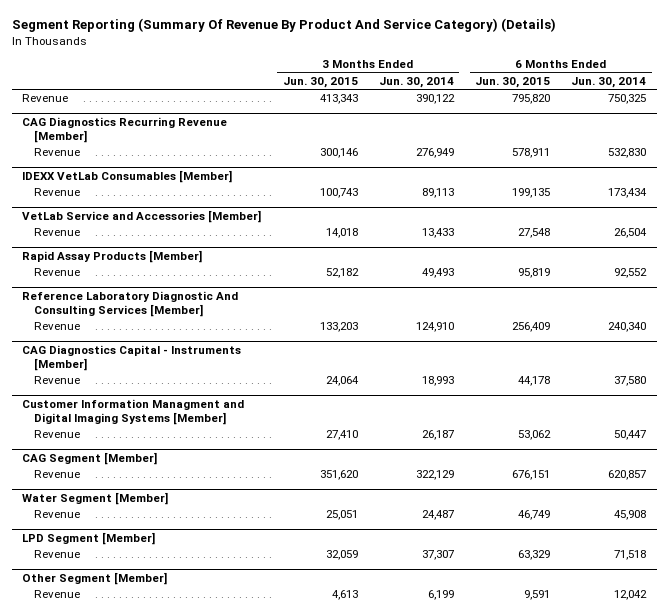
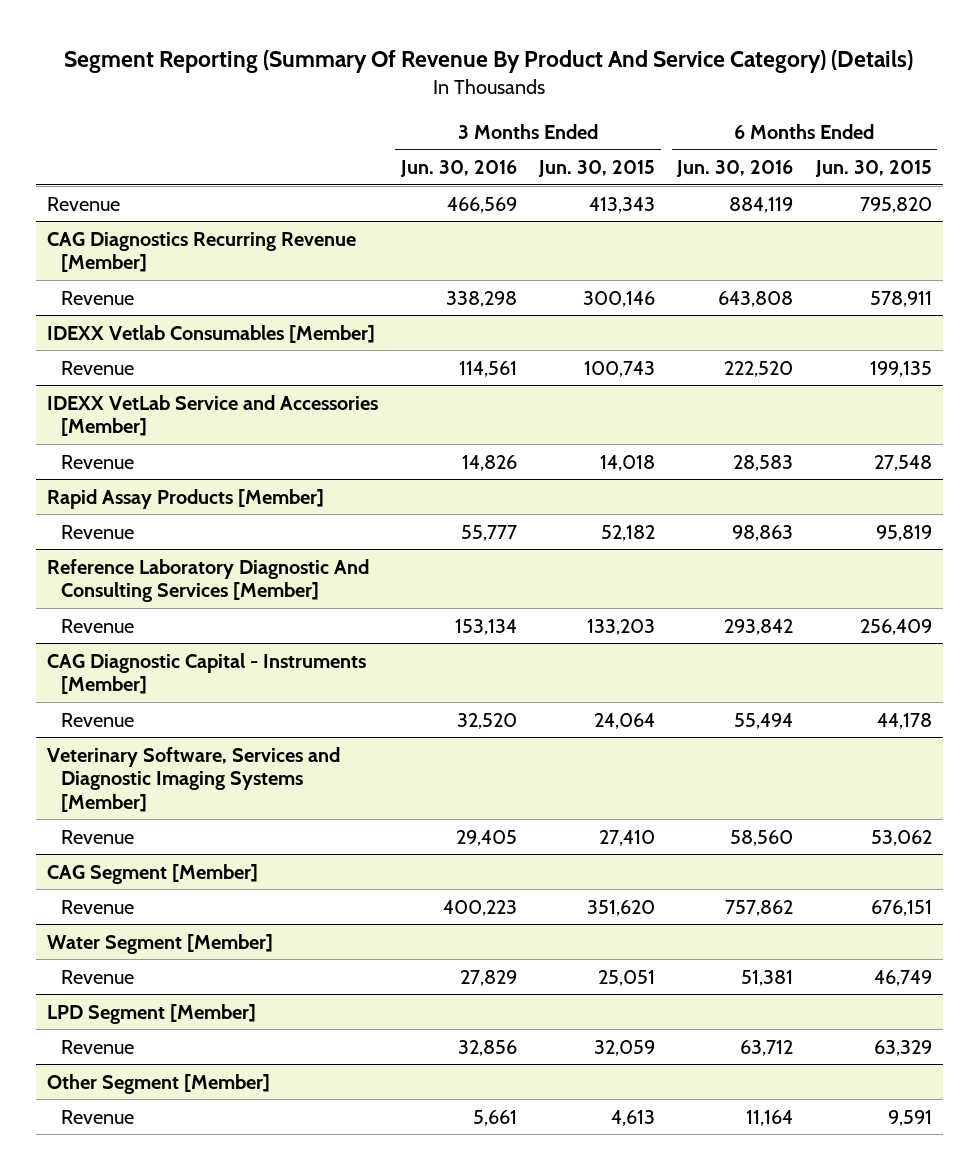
[378,77,454,89] Jun. 30, 2014 -> none
[571,77,647,89] Jun. 30, 2014 -> none
none -> [399,160,517,178] Jun. 30, 2016
none -> [676,160,794,178] Jun. 30, 2016
[22,170,233,184] IDEXX VetLab Consumables [Member] -> [47,324,376,343] IDEXX Vetlab Consumables [Member]
[22,210,262,224] VetLab Service and Accessories [Member] -> [47,394,379,437] IDEXX VetLab Service and Accessories [Member]
[22,345,242,371] CAG Diagnostics Capital - Instruments [Member] -> [47,652,367,695] CAG Diagnostic Capital - Instruments [Member]
[22,399,245,425] Customer Information Managment and Digital Imaging Systems [Member] -> none
none -> [47,746,341,812] Veterinary Software, Services and Diagnostic Imaging Systems [Member]

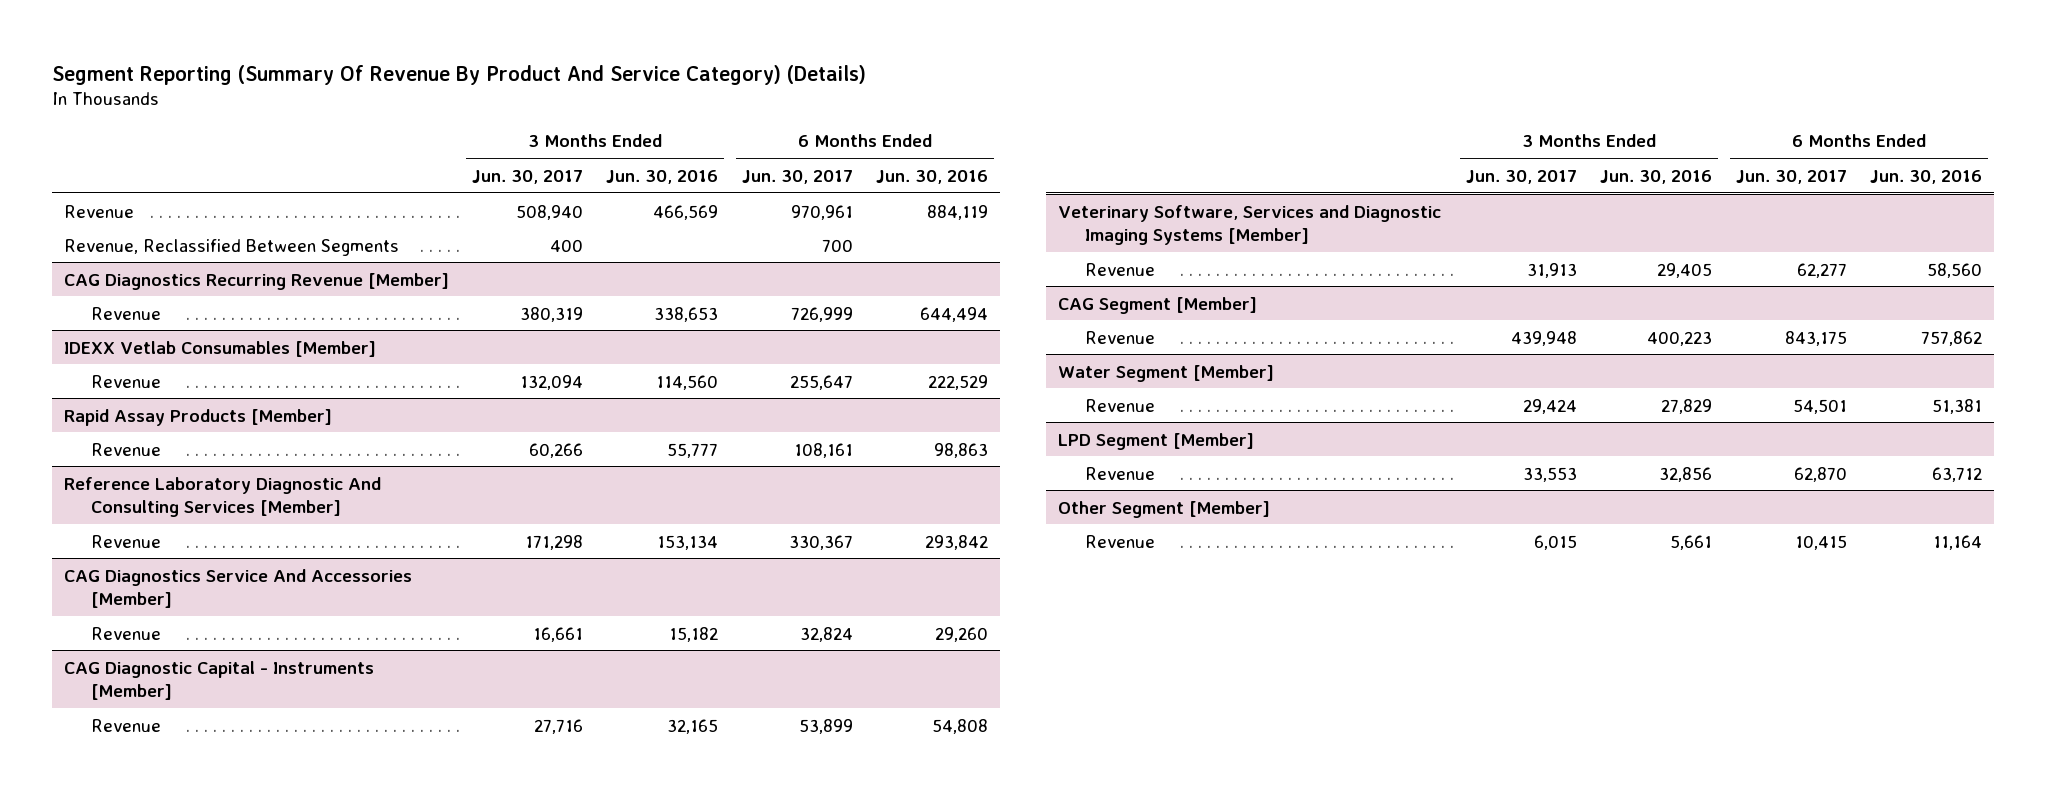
[537,160,655,178] Jun. 30, 2015 -> none
[814,160,932,178] Jun. 30, 2015 -> none
none -> [471,169,583,184] Jun. 30, 2017
none -> [741,169,853,184] Jun. 30, 2017
none -> [63,238,399,256] Revenue, Reclassified Between Segments
[445,290,517,307] 338,298 -> [654,306,719,322] 338,653
[718,290,794,307] 643,808 -> [920,306,989,322] 644,494
[47,394,379,437] IDEXX VetLab Service and Accessories [Member] -> none
[61,454,135,469] Revenue -> none
[458,360,517,377] 114,561 -> [656,374,719,390] 114,560
[724,360,794,377] 222,520 -> [928,374,989,390] 222,529
none -> [63,568,412,609] CAG Diagnostics Service And Accessories [Member]
none -> [91,626,162,640] Revenue
[456,712,517,729] 32,520 -> [667,718,719,734] 32,165
[734,712,794,729] 55,494 -> [932,718,989,734] 54,808

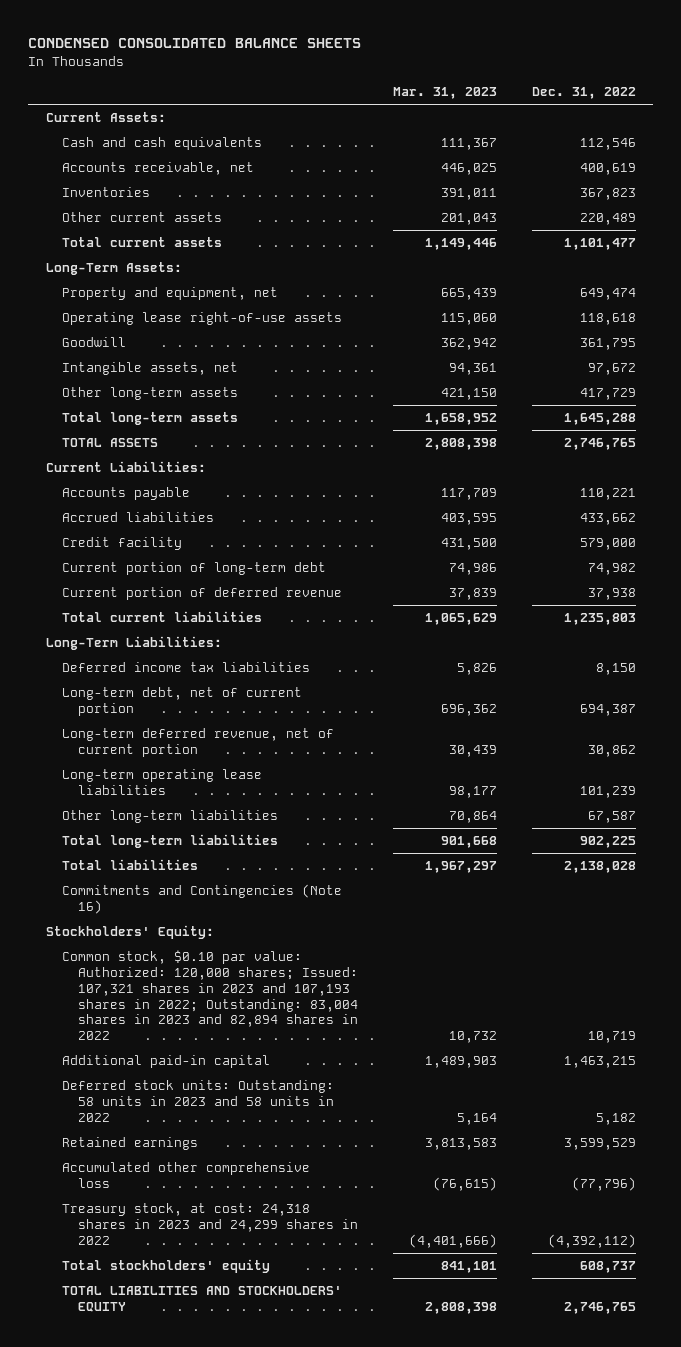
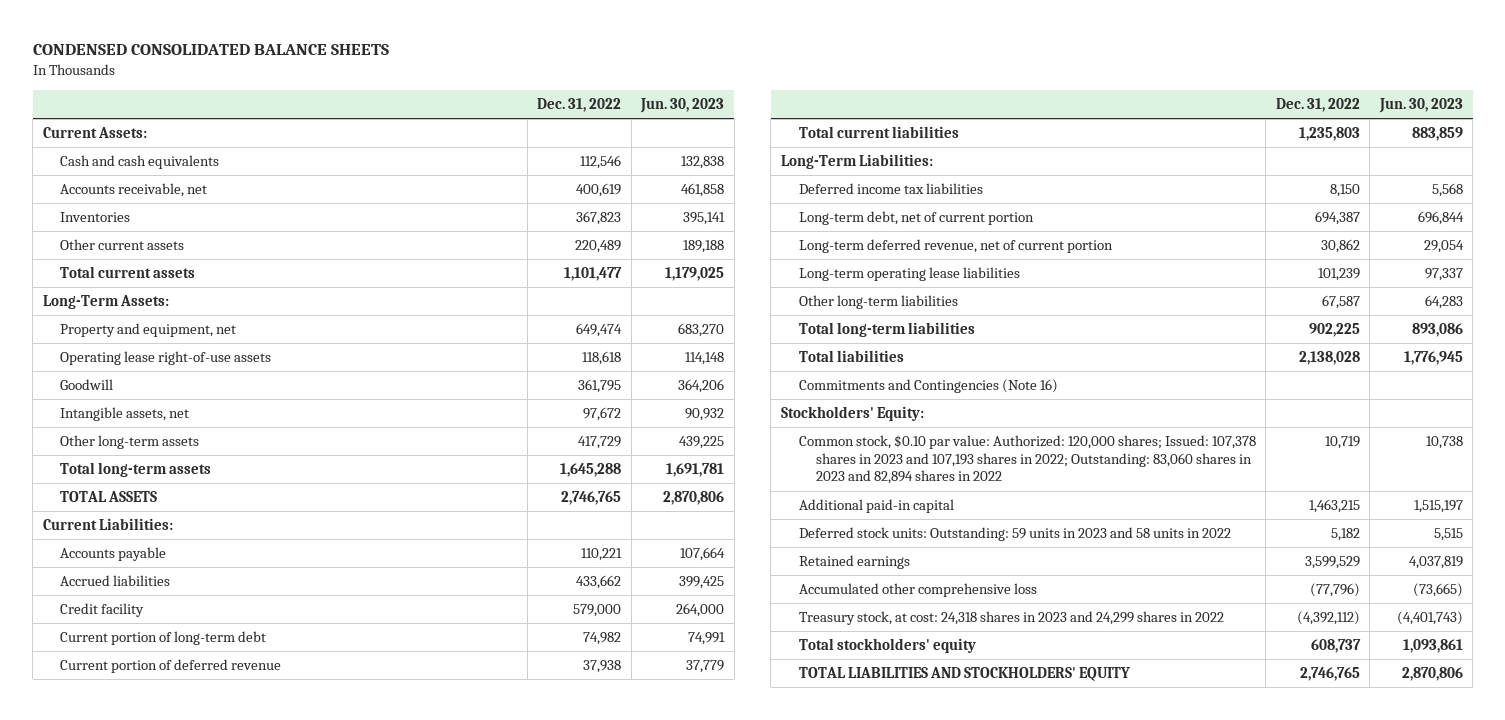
[392,87,497,100] Mar. 31, 2023 -> none
none -> [640,97,725,113] Jun. 30, 2023
[61,950,359,1041] Common stock, $0.10 par value: Authorized: 120,000 shares; Issued: 107,321 shares in 2023 and 107,193 shares in 2022; Outstanding: 83,004 shares in 2023 and 82,894 shares in 2022 -> [798,435,1256,485] Common stock, $0.10 par value: Authorized: 120,000 shares; Issued: 107,378 shares in 2023 and 107,193 shares in 2022; Outstanding: 83,060 shares in 2023 and 82,894 shares in 2022
[61,1080,335,1122] Deferred stock units: Outstanding: 58 units in 2023 and 58 units in 2022 -> [798,527,1231,542] Deferred stock units: Outstanding: 59 units in 2023 and 58 units in 2022

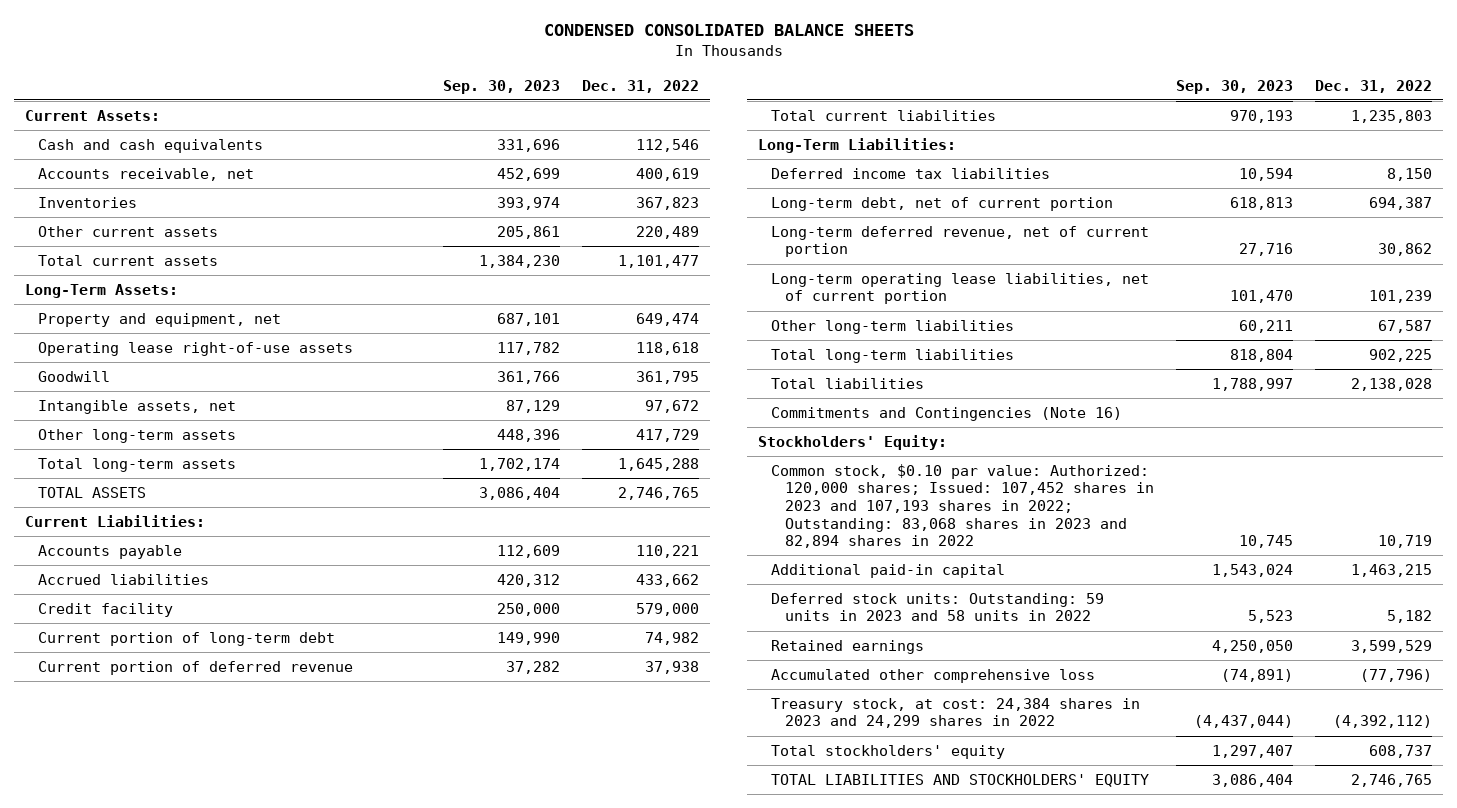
[640,97,725,113] Jun. 30, 2023 -> none
none -> [443,79,561,94] Sep. 30, 2023
[798,267,1020,282] Long-term operating lease liabilities -> [771,272,1150,305] Long-term operating lease liabilities, net of current portion
[798,435,1256,485] Common stock, $0.10 par value: Authorized: 120,000 shares; Issued: 107,378 shares in 2023 and 107,193 shares in 2022; Outstanding: 83,060 shares in 2023 and 82,894 shares in 2022 -> [771,463,1154,549] Common stock, $0.10 par value: Authorized: 120,000 shares; Issued: 107,452 shares in 2023 and 107,193 shares in 2022; Outstanding: 83,068 shares in 2023 and 82,894 shares in 2022
[798,611,1224,626] Treasury stock, at cost: 24,318 shares in 2023 and 24,299 shares in 2022 -> [771,697,1141,729] Treasury stock, at cost: 24,384 shares in 2023 and 24,299 shares in 2022

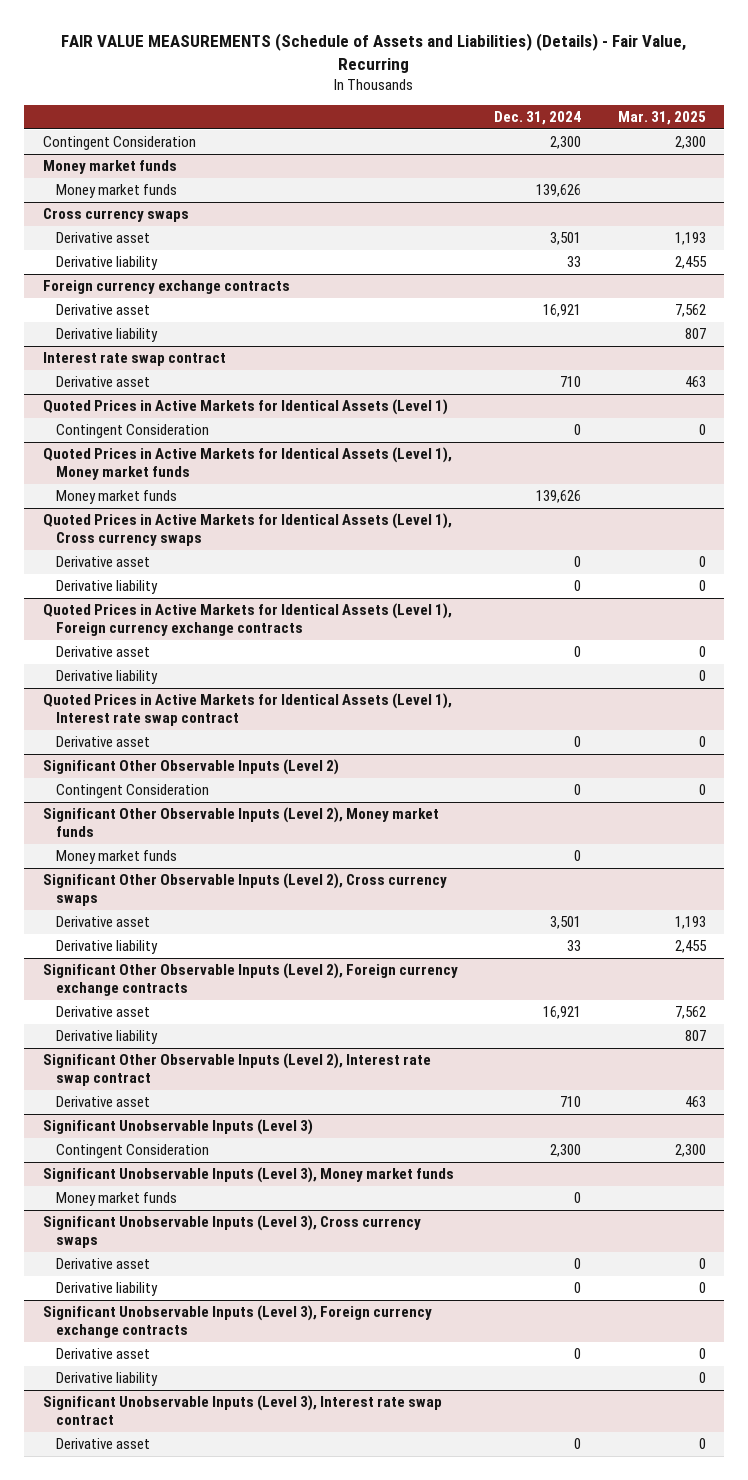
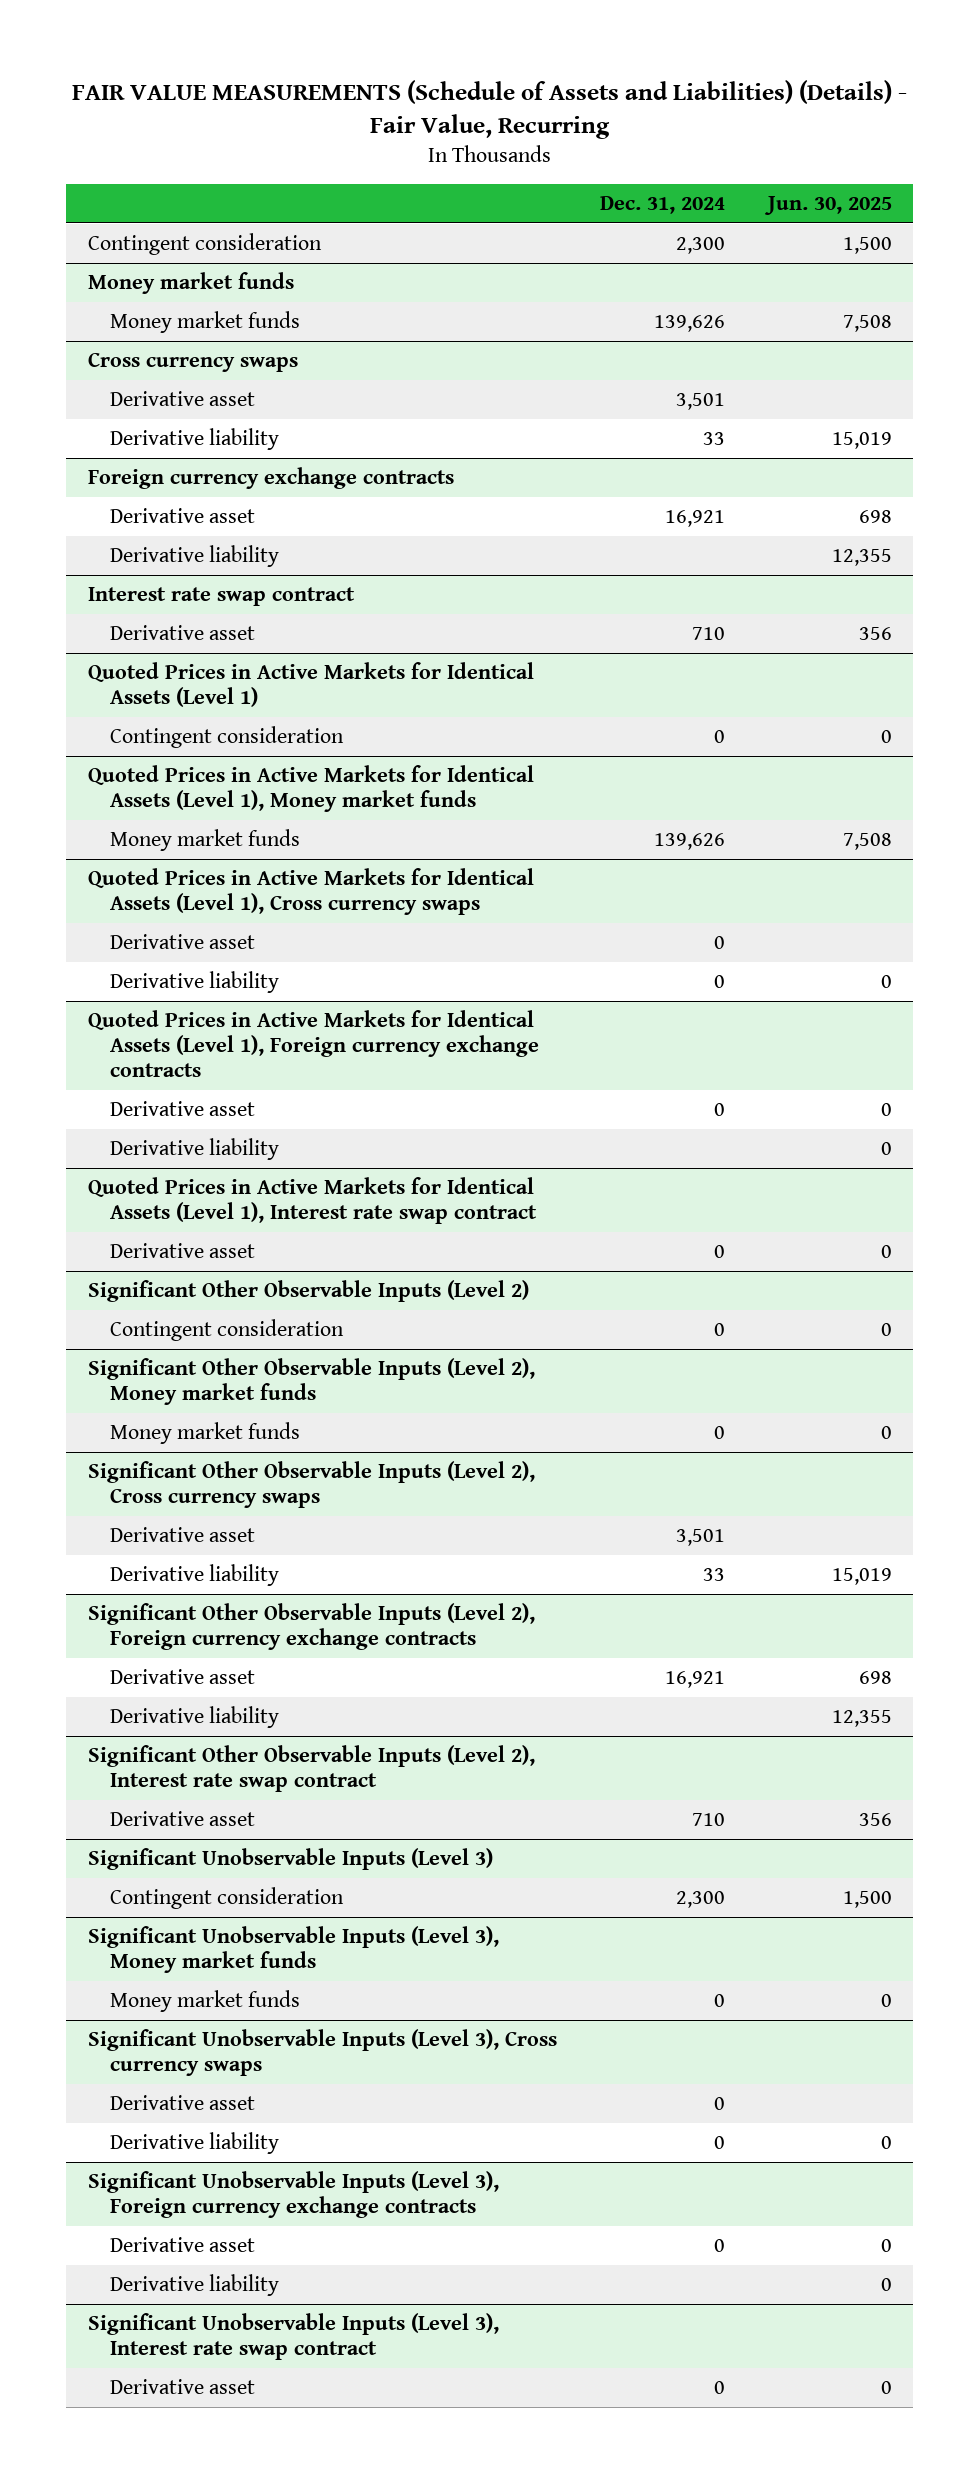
[617,111,706,126] Mar. 31, 2025 -> none
none -> [763,195,892,215] Jun. 30, 2025
[42,136,196,151] Contingent Consideration -> [87,233,322,256] Contingent consideration
[55,424,209,439] Contingent Consideration -> [109,726,344,749] Contingent consideration
[55,784,209,799] Contingent Consideration -> [109,1319,344,1342] Contingent consideration
[55,1144,209,1159] Contingent Consideration -> [109,1887,344,1910] Contingent consideration

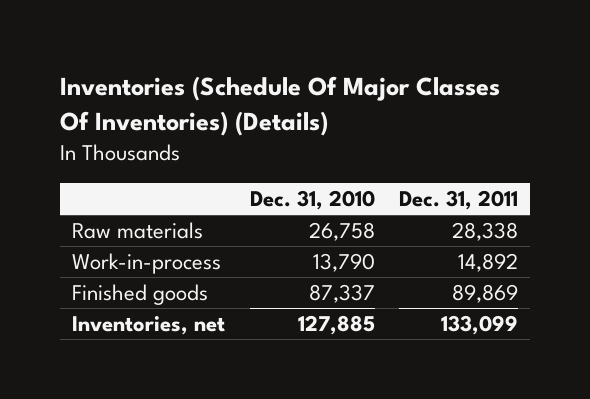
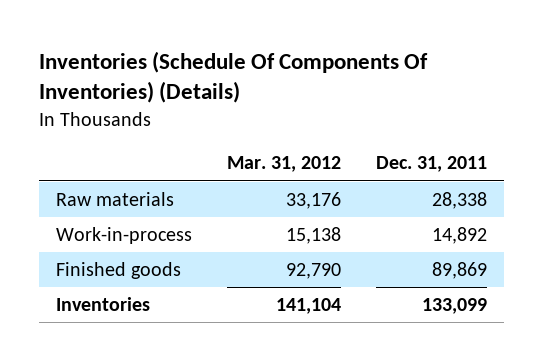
[60,76,501,137] Inventories (Schedule Of Major Classes Of Inventories) (Details) -> [38,50,428,104] Inventories (Schedule Of Components Of Inventories) (Details)
[249,189,375,210] Dec. 31, 2010 -> none
none -> [226,156,341,173] Mar. 31, 2012
[72,316,226,336] Inventories, net -> [55,297,150,312] Inventories

